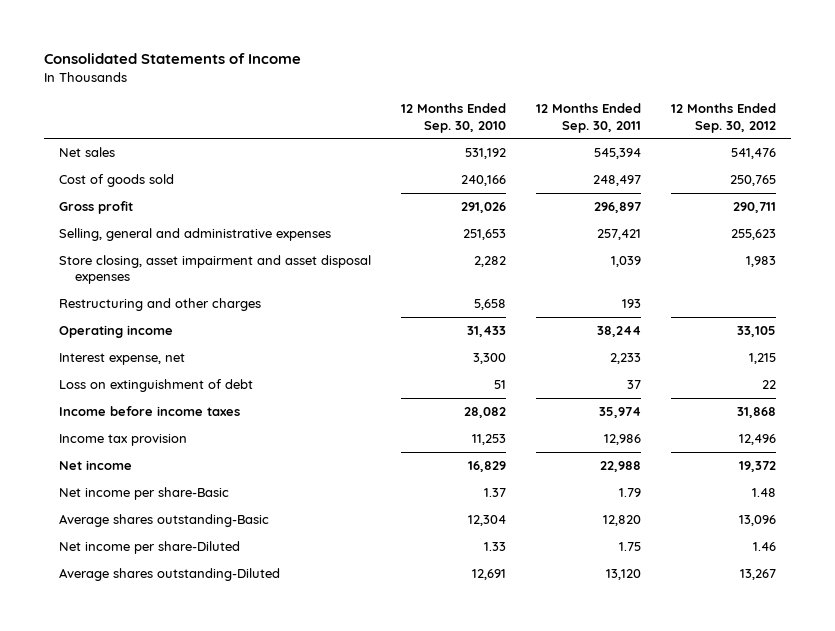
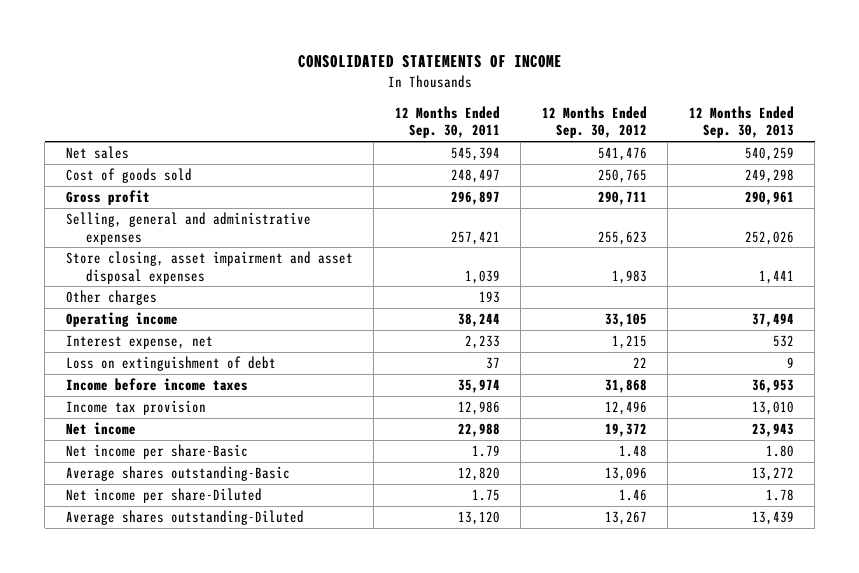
[44,53,302,65] Consolidated Statements of Income -> [297,55,562,69] CONSOLIDATED STATEMENTS OF INCOME
[401,103,507,133] 12 Months Ended Sep. 30, 2010 -> none
none -> [688,105,794,139] 12 Months Ended Sep. 30, 2013
[59,297,262,311] Restructuring and other charges -> [65,290,157,306] Other charges

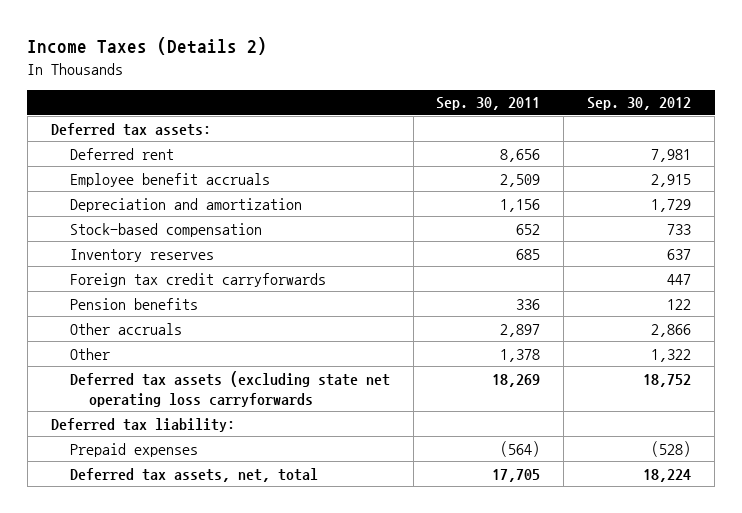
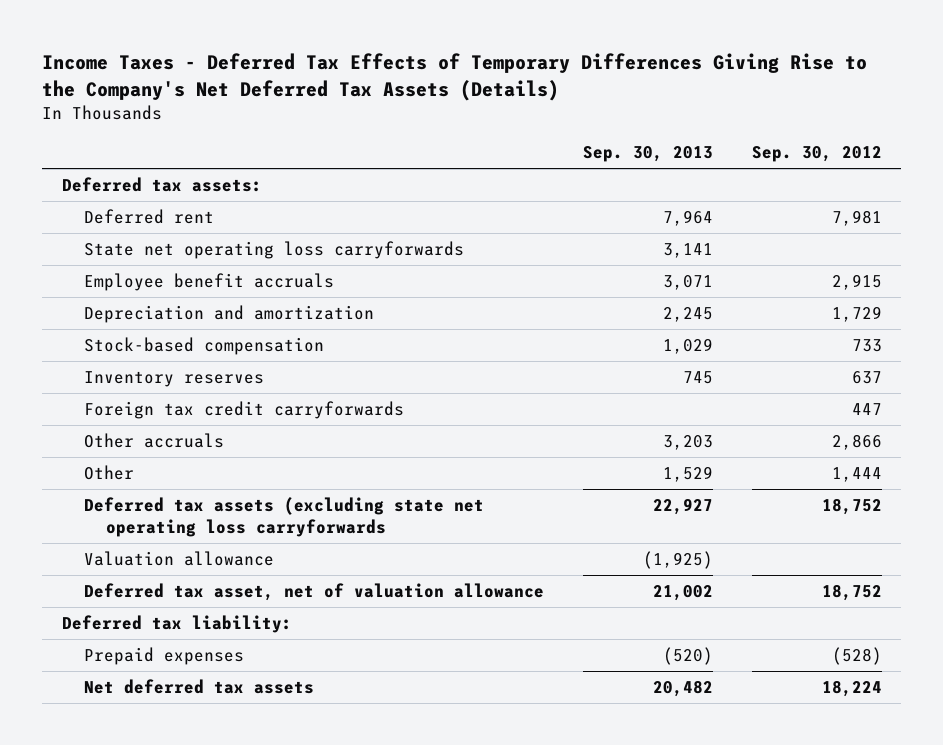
[27,37,268,56] Income Taxes (Details 2) -> [42,52,868,101] Income Taxes - Deferred Tax Effects of Temporary Differences Giving Rise to the Company's Net Deferred Tax Assets (Details)
[436,97,541,111] Sep. 30, 2011 -> none
none -> [582,145,713,162] Sep. 30, 2013
none -> [83,241,464,260] State net operating loss carryforwards
[69,297,198,310] Pension benefits -> none
[651,348,692,362] 1,322 -> [831,467,882,483] 1,444
none -> [83,551,274,567] Valuation allowance
none -> [83,583,544,602] Deferred tax asset, net of valuation allowance
[69,467,318,482] Deferred tax assets, net, total -> [83,679,314,695] Net deferred tax assets

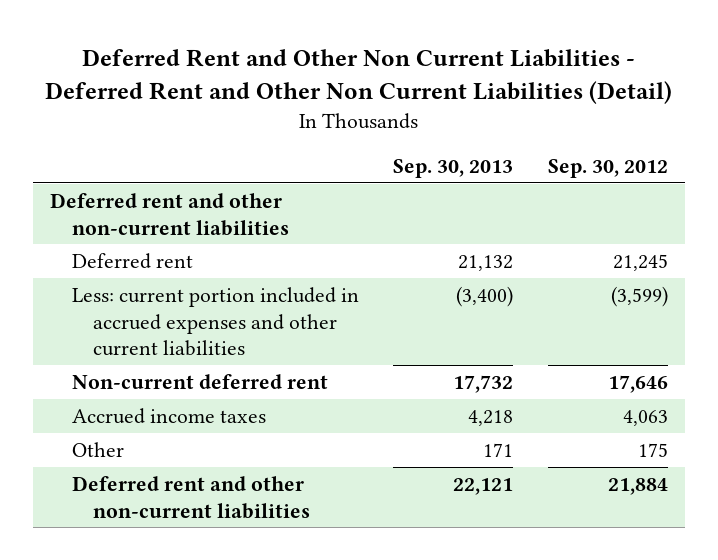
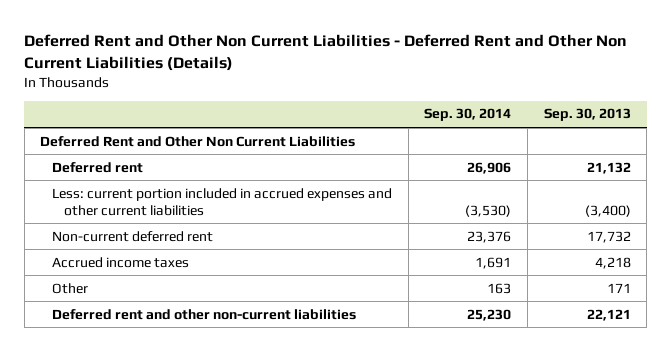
[44,49,672,105] Deferred Rent and Other Non Current Liabilities - Deferred Rent and Other Non Current Liabilities (Detail) -> [24,33,628,71] Deferred Rent and Other Non Current Liabilities - Deferred Rent and Other Non Current Liabilities (Details)
[547,158,668,178] Sep. 30, 2012 -> none
none -> [424,108,512,122] Sep. 30, 2014
[50,192,289,236] Deferred rent and other non-current liabilities -> [40,135,356,147] Deferred Rent and Other Non Current Liabilities

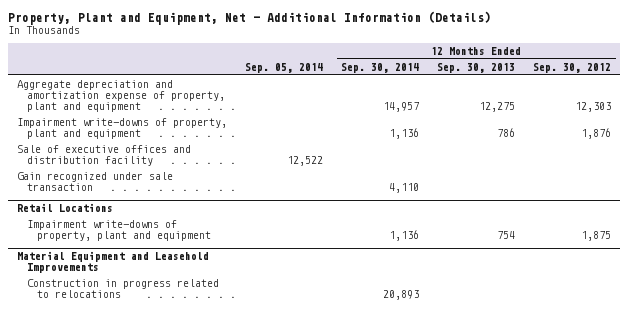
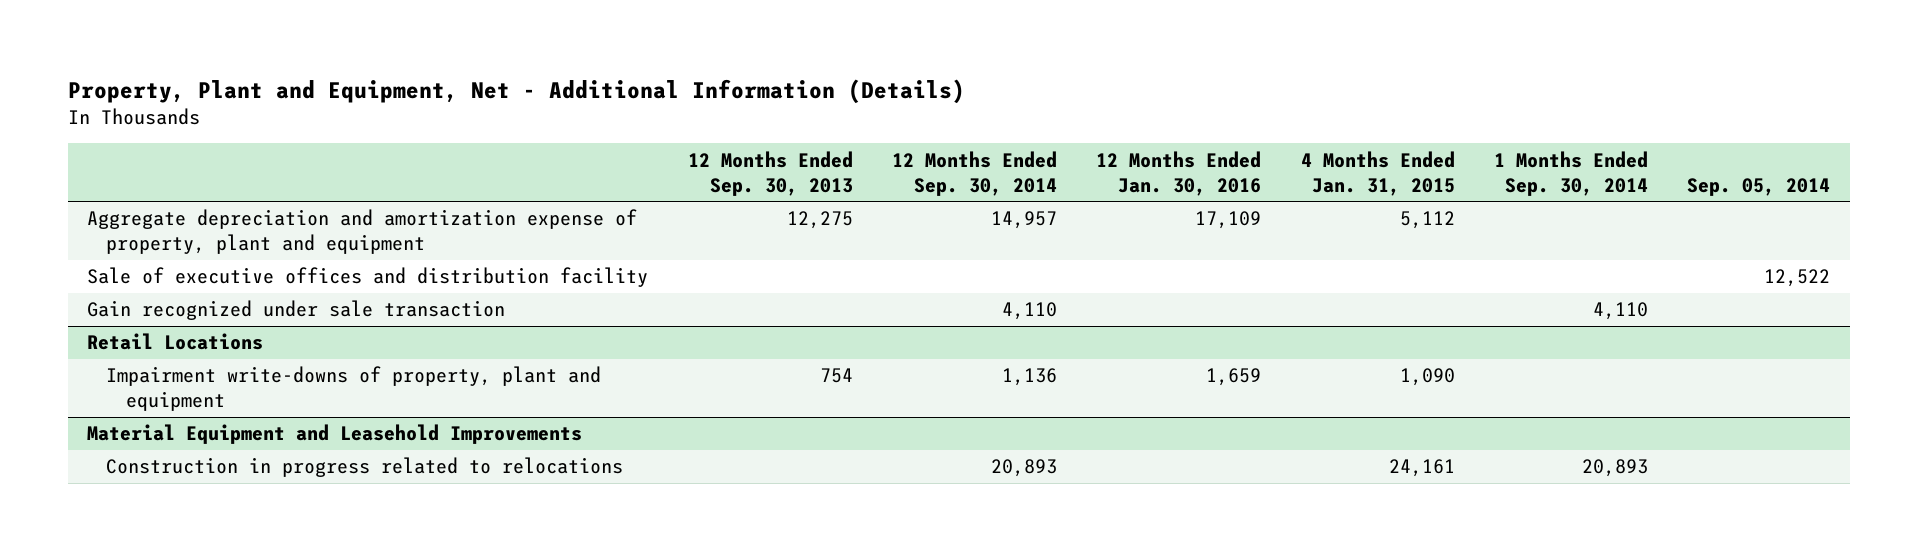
[533,62,612,73] Sep. 30, 2012 -> none
none -> [1096,150,1262,196] 12 Months Ended Jan. 30, 2016
none -> [1300,150,1455,196] 4 Months Ended Jan. 31, 2015
none -> [1493,150,1648,196] 1 Months Ended Sep. 30, 2014
[17,117,228,139] Impairment write-downs of property, plant and equipment -> none

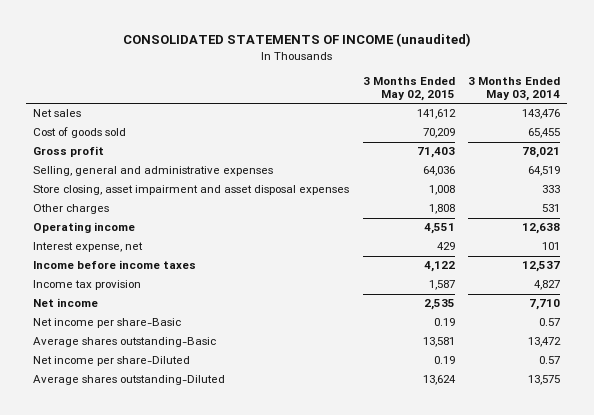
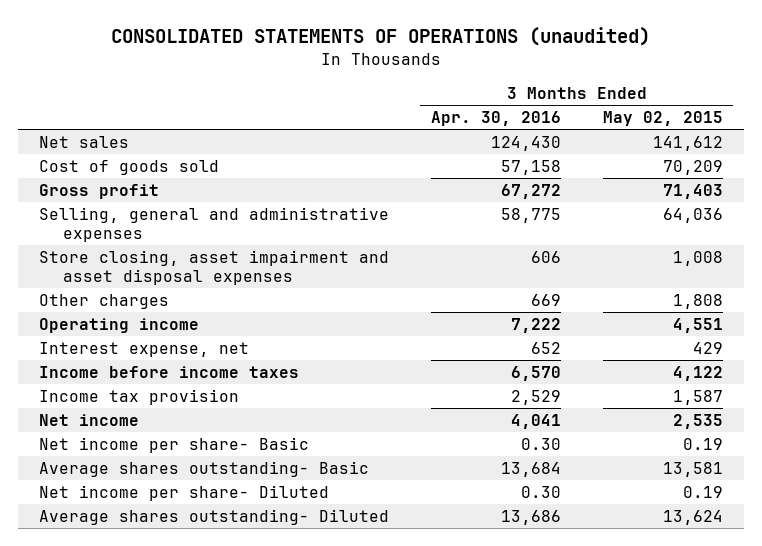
[122,33,471,48] CONSOLIDATED STATEMENTS OF INCOME (unaudited) -> [110,27,650,47] CONSOLIDATED STATEMENTS OF OPERATIONS (unaudited)
[468,76,561,102] 3 Months Ended May 03, 2014 -> none
none -> [430,111,561,127] Apr. 30, 2016
[33,318,182,329] Net income per share-Basic -> [39,437,310,454] Net income per share- Basic
[33,337,217,348] Average shares outstanding-Basic -> [39,461,370,478] Average shares outstanding- Basic
[33,356,191,367] Net income per share-Diluted -> [39,485,330,502] Net income per share- Diluted
[33,375,226,386] Average shares outstanding-Diluted -> [39,509,390,526] Average shares outstanding- Diluted

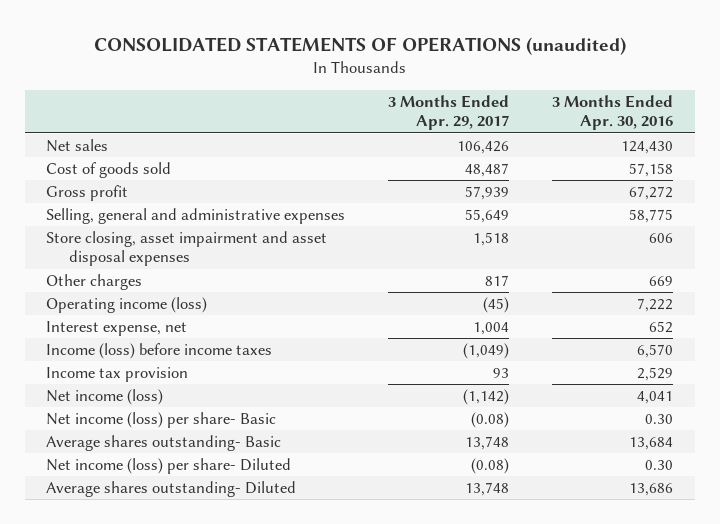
[602,111,723,127] May 02, 2015 -> none
none -> [388,94,510,131] 3 Months Ended Apr. 29, 2017
[39,318,200,334] Operating income -> [46,297,208,314] Operating income (loss)
[39,366,300,379] Income before income taxes -> [46,343,273,360] Income (loss) before income taxes
[39,414,140,427] Net income -> [46,389,164,406] Net income (loss)
[39,437,310,454] Net income per share- Basic -> [46,412,277,429] Net income (loss) per share- Basic
[39,485,330,502] Net income per share- Diluted -> [46,458,292,475] Net income (loss) per share- Diluted

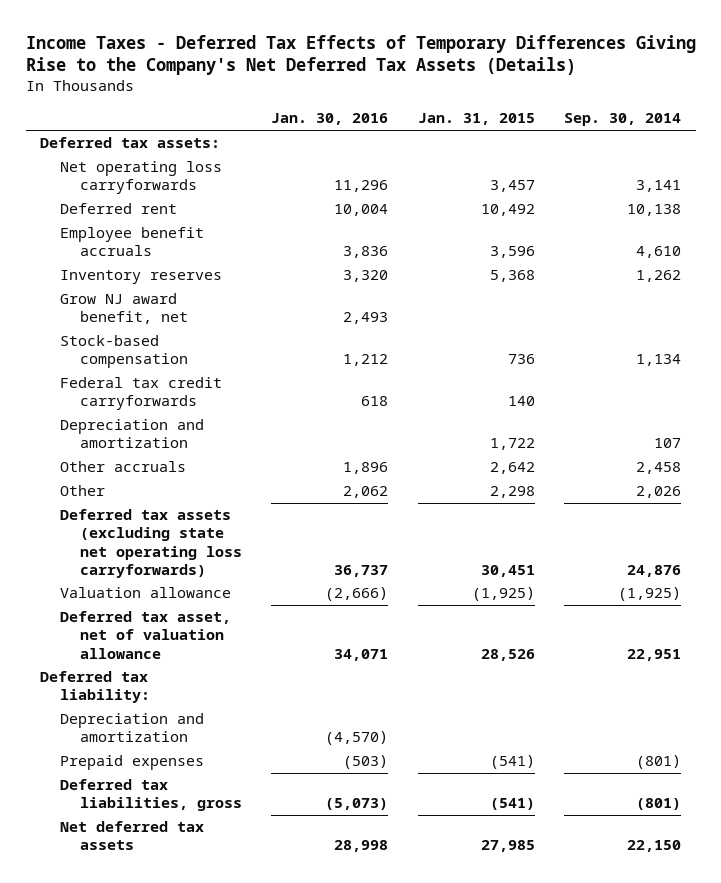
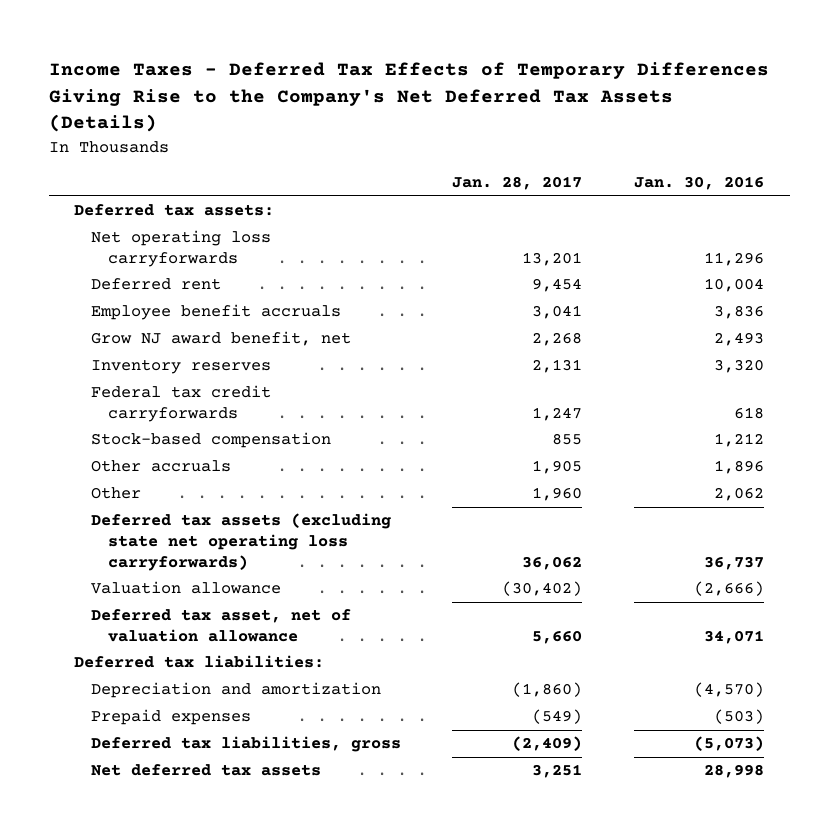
[417,113,535,126] Jan. 31, 2015 -> none
[564,113,682,127] Sep. 30, 2014 -> none
none -> [452,176,583,191] Jan. 28, 2017
[60,270,223,285] Inventory reserves -> [91,359,272,375] Inventory reserves
[60,419,205,449] Depreciation and amortization -> none
[60,335,188,369] Stock-based compensation -> [91,432,332,449] Stock-based compensation
[40,671,151,704] Deferred tax liability: -> [74,655,325,669] Deferred tax liabilities:

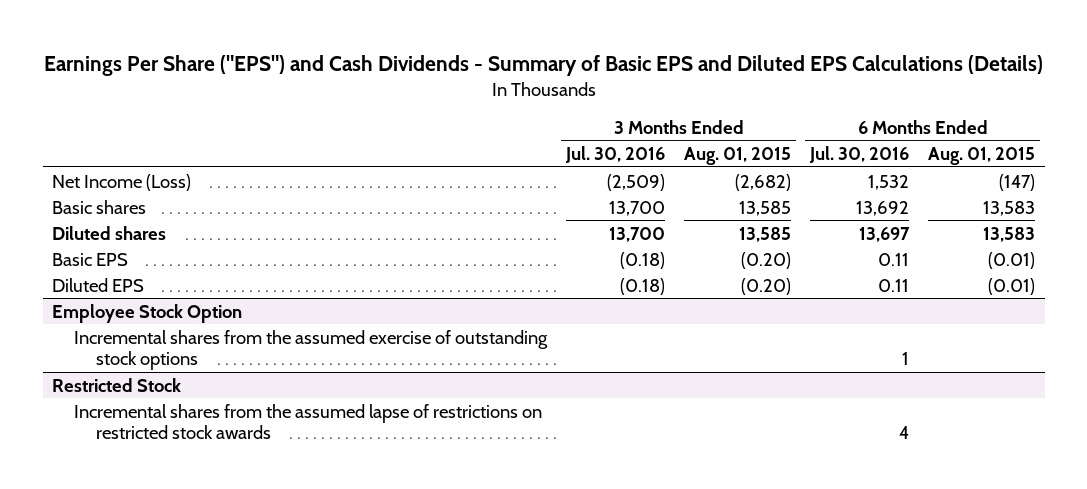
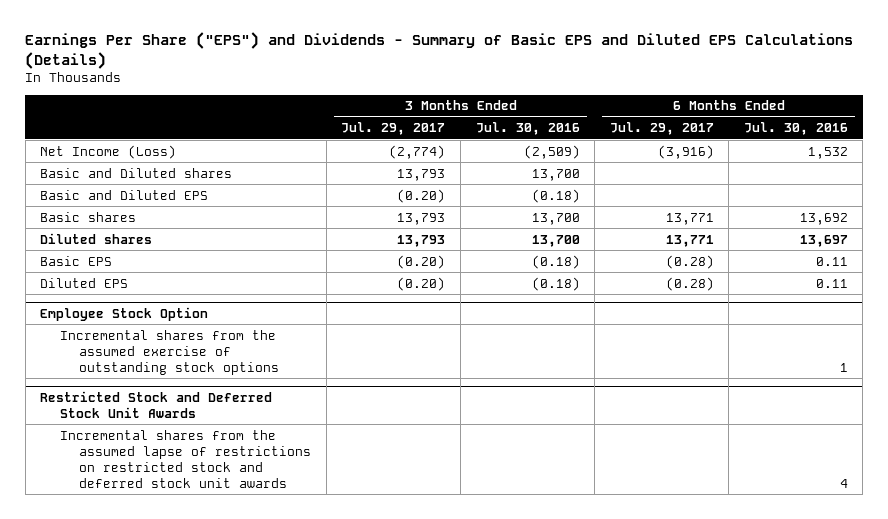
[43,55,1043,77] Earnings Per Share ("EPS") and Cash Dividends - Summary of Basic EPS and Diluted EPS Calculations (Details) -> [25,32,854,69] Earnings Per Share ("EPS") and Dividends - Summary of Basic EPS and Diluted EPS Calculations (Details)
[684,147,792,166] Aug. 01, 2015 -> none
[928,147,1036,166] Aug. 01, 2015 -> none
none -> [341,122,446,136] Jul. 29, 2017
none -> [609,122,714,136] Jul. 29, 2017
none -> [40,167,233,178] Basic and Diluted shares
none -> [40,189,209,200] Basic and Diluted EPS
[52,377,182,392] Restricted Stock -> none
none -> [40,390,273,418] Restricted Stock and Deferred Stock Unit Awards
[74,403,543,440] Incremental shares from the assumed lapse of restrictions on restricted stock awards -> [59,429,312,488] Incremental shares from the assumed lapse of restrictions on restricted stock and deferred stock unit awards

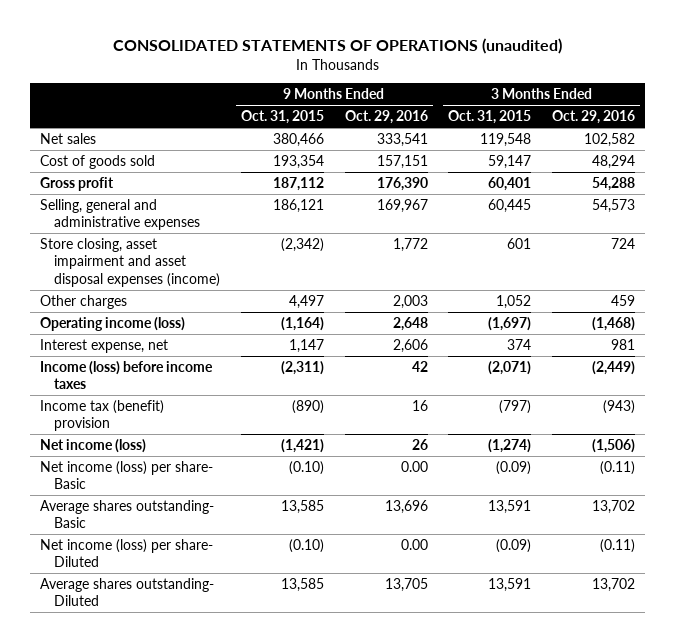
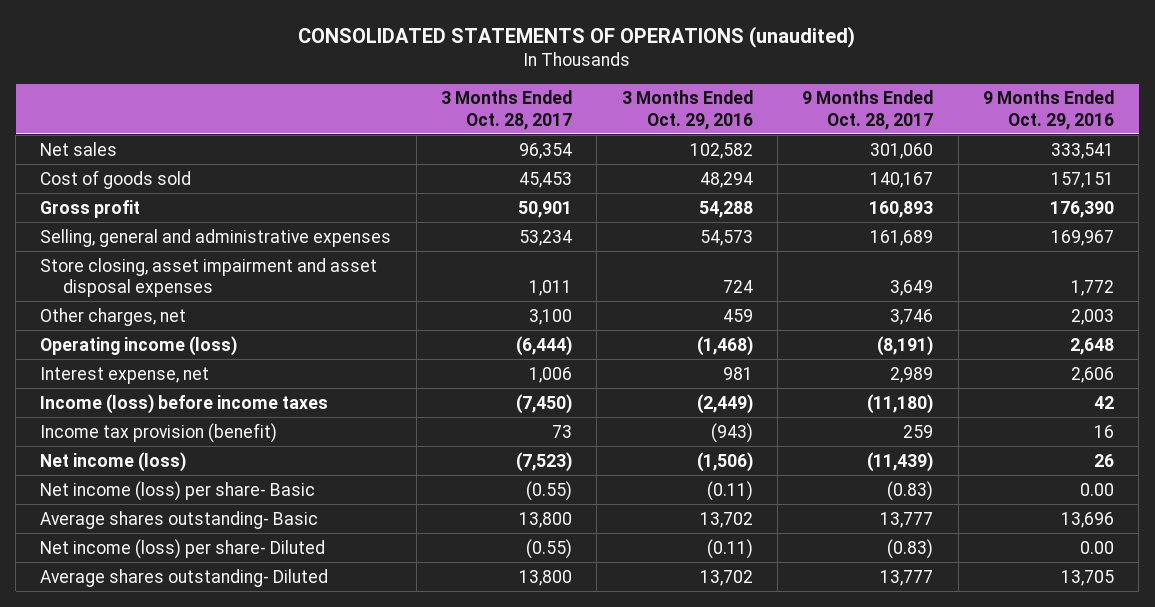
[240,110,324,125] Oct. 31, 2015 -> none
[448,110,532,125] Oct. 31, 2015 -> none
none -> [441,90,573,130] 3 Months Ended Oct. 28, 2017
none -> [802,90,934,130] 9 Months Ended Oct. 28, 2017
[40,237,221,288] Store closing, asset impairment and asset disposal expenses (income) -> [40,257,378,297] Store closing, asset impairment and asset disposal expenses
[40,294,128,309] Other charges -> [40,307,187,326] Other charges, net
[40,399,165,432] Income tax (benefit) provision -> [40,422,278,443] Income tax provision (benefit)

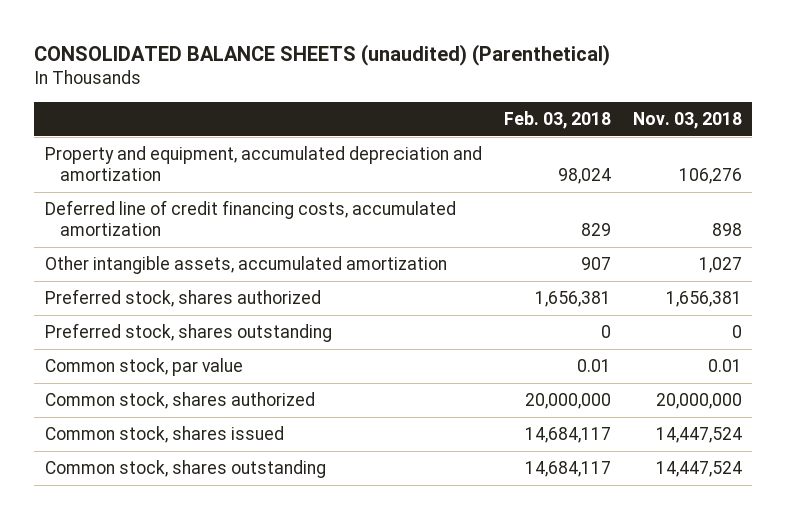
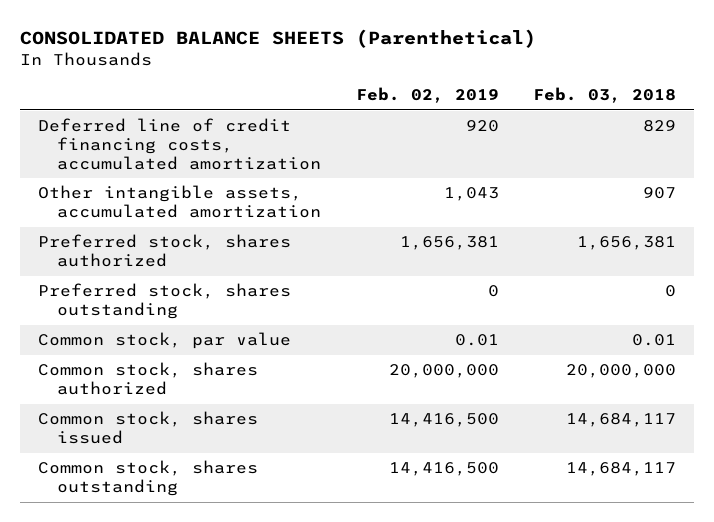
[33,43,610,66] CONSOLIDATED BALANCE SHEETS (unaudited) (Parenthetical) -> [20,29,537,49] CONSOLIDATED BALANCE SHEETS (Parenthetical)
[632,111,742,129] Nov. 03, 2018 -> none
none -> [355,87,499,104] Feb. 02, 2019
[44,146,482,182] Property and equipment, accumulated depreciation and amortization -> none

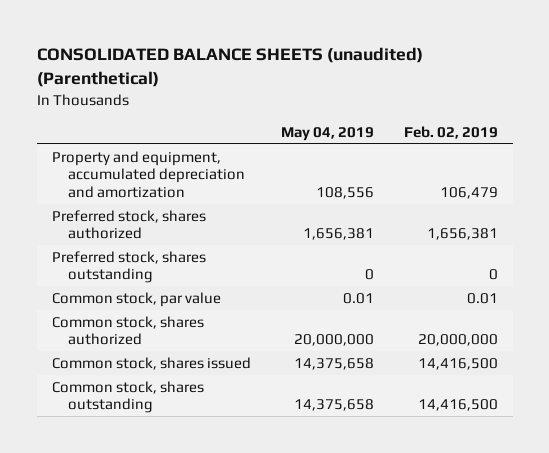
[20,29,537,49] CONSOLIDATED BALANCE SHEETS (Parenthetical) -> [36,47,423,88] CONSOLIDATED BALANCE SHEETS (unaudited) (Parenthetical)
[533,87,677,104] Feb. 03, 2018 -> none
none -> [280,126,374,141] May 04, 2019
[37,118,321,170] Deferred line of credit financing costs, accumulated amortization -> none
[37,185,321,219] Other intangible assets, accumulated amortization -> none
none -> [51,150,245,198] Property and equipment, accumulated depreciation and amortization

